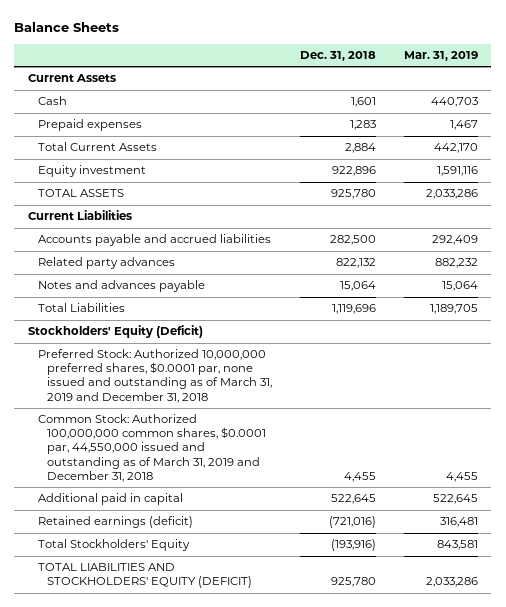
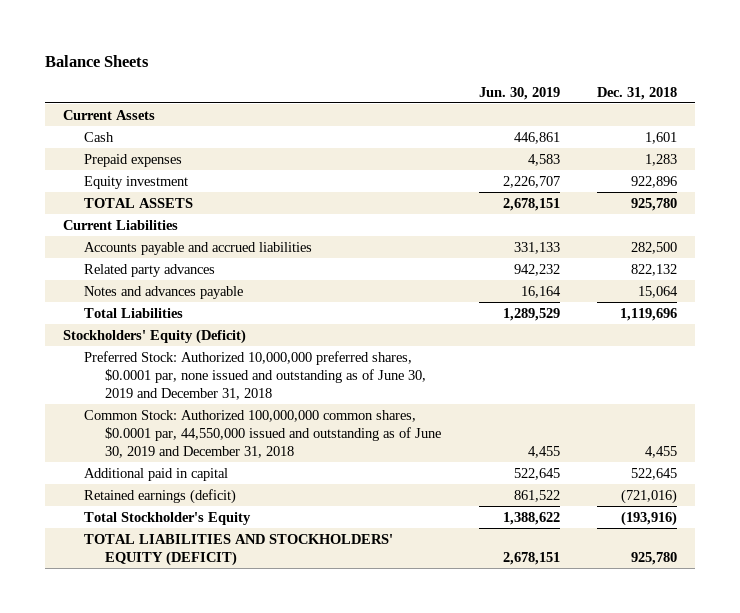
[403,50,478,61] Mar. 31, 2019 -> none
none -> [478,86,560,100] Jun. 30, 2019
[37,142,157,152] Total Current Assets -> none
[37,349,273,403] Preferred Stock: Authorized 10,000,000 preferred shares, $0.0001 par, none issued and outstanding as of March 31, 2019 and December 31, 2018 -> [84,350,427,400] Preferred Stock: Authorized 10,000,000 preferred shares, $0.0001 par, none issued and outstanding as of June 30, 2019 and December 31, 2018
[37,414,267,482] Common Stock: Authorized 100,000,000 common shares, $0.0001 par, 44,550,000 issued and outstanding as of March 31, 2019 and December 31, 2018 -> [84,409,442,458] Common Stock: Authorized 100,000,000 common shares, $0.0001 par, 44,550,000 issued and outstanding as of June 30, 2019 and December 31, 2018
[37,539,190,552] Total Stockholders' Equity -> [84,511,252,525] Total Stockholder's Equity

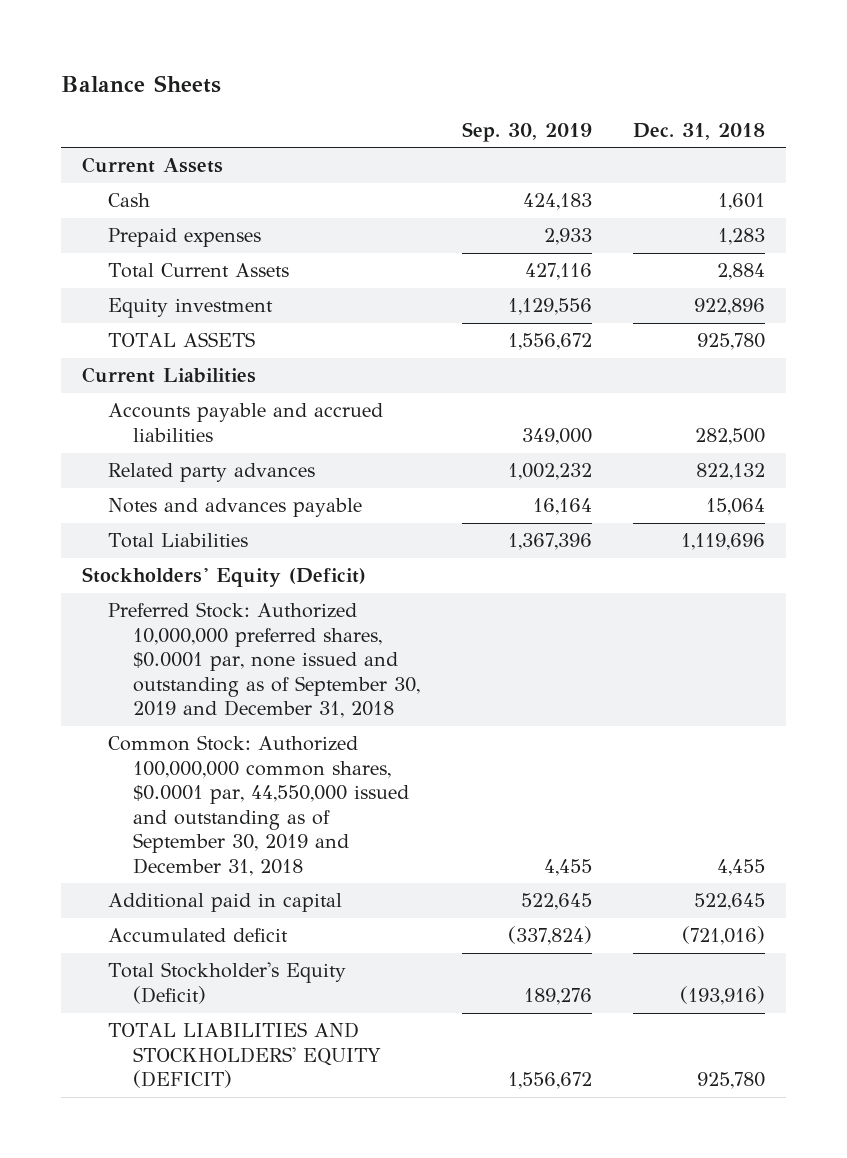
[478,86,560,100] Jun. 30, 2019 -> none
none -> [461,121,592,142] Sep. 30, 2019
none -> [107,263,289,279] Total Current Assets
[84,350,427,400] Preferred Stock: Authorized 10,000,000 preferred shares, $0.0001 par, none issued and outstanding as of June 30, 2019 and December 31, 2018 -> [107,602,421,719] Preferred Stock: Authorized 10,000,000 preferred shares, $0.0001 par, none issued and outstanding as of September 30, 2019 and December 31, 2018
[84,409,442,458] Common Stock: Authorized 100,000,000 common shares, $0.0001 par, 44,550,000 issued and outstanding as of June 30, 2019 and December 31, 2018 -> [107,735,410,876] Common Stock: Authorized 100,000,000 common shares, $0.0001 par, 44,550,000 issued and outstanding as of September 30, 2019 and December 31, 2018
[84,488,237,504] Retained earnings (deficit) -> [107,928,288,943] Accumulated deficit
[84,511,252,525] Total Stockholder's Equity -> [107,962,346,1004] Total Stockholder's Equity (Deficit)

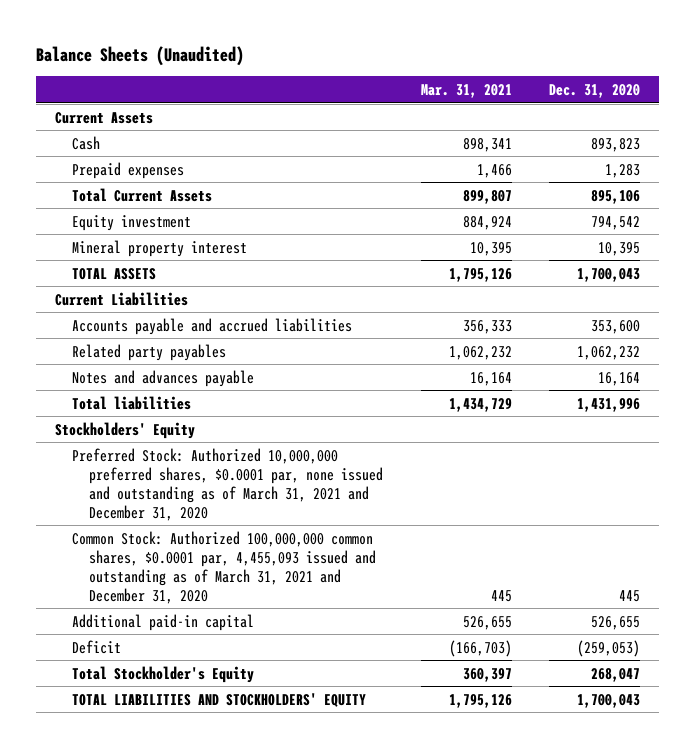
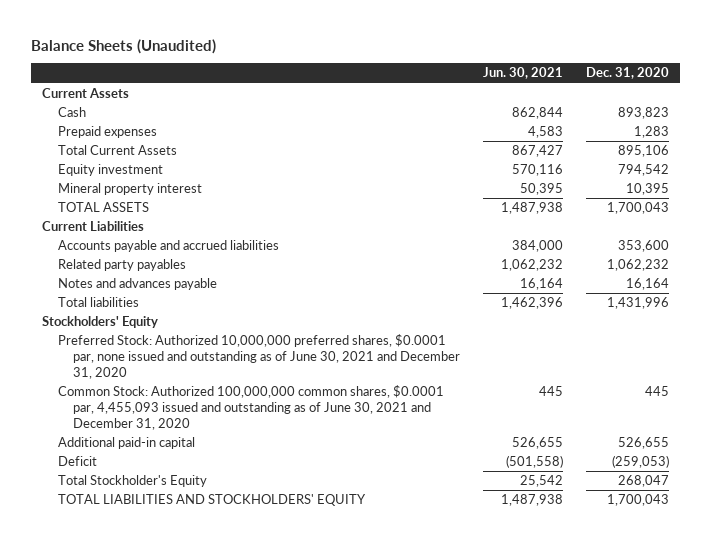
[420,84,512,99] Mar. 31, 2021 -> none
none -> [482,67,563,80] Jun. 30, 2021
[72,447,384,521] Preferred Stock: Authorized 10,000,000 preferred shares, $0.0001 par, none issued and outstanding as of March 31, 2021 and December 31, 2020 -> [57,334,460,379] Preferred Stock: Authorized 10,000,000 preferred shares, $0.0001 par, none issued and outstanding as of June 30, 2021 and December 31, 2020
[72,530,377,604] Common Stock: Authorized 100,000,000 common shares, $0.0001 par, 4,455,093 issued and outstanding as of March 31, 2021 and December 31, 2020 -> [57,385,444,430] Common Stock: Authorized 100,000,000 common shares, $0.0001 par, 4,455,093 issued and outstanding as of June 30, 2021 and December 31, 2020

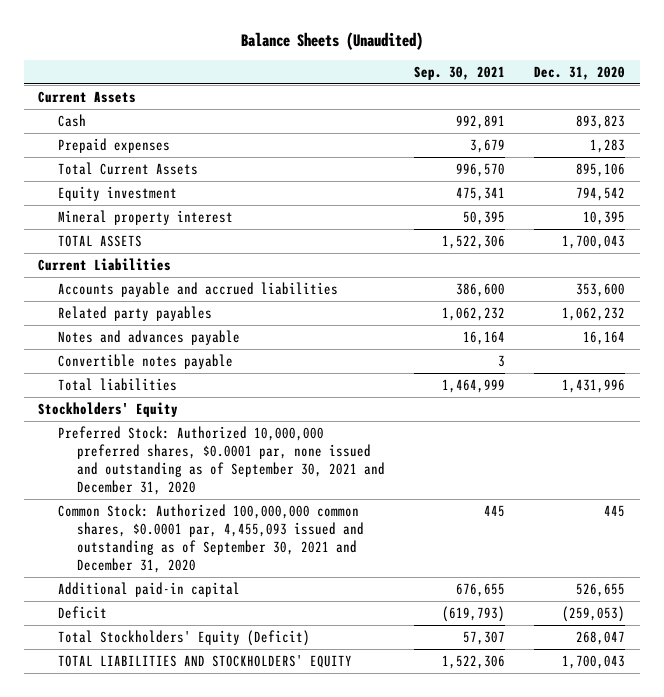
[482,67,563,80] Jun. 30, 2021 -> none
none -> [414,65,506,80] Sep. 30, 2021
none -> [57,353,233,369] Convertible notes payable
[57,334,460,379] Preferred Stock: Authorized 10,000,000 preferred shares, $0.0001 par, none issued and outstanding as of June 30, 2021 and December 31, 2020 -> [57,425,386,496] Preferred Stock: Authorized 10,000,000 preferred shares, $0.0001 par, none issued and outstanding as of September 30, 2021 and December 31, 2020
[57,385,444,430] Common Stock: Authorized 100,000,000 common shares, $0.0001 par, 4,455,093 issued and outstanding as of June 30, 2021 and December 31, 2020 -> [57,503,365,574] Common Stock: Authorized 100,000,000 common shares, $0.0001 par, 4,455,093 issued and outstanding as of September 30, 2021 and December 31, 2020
[57,475,207,488] Total Stockholder's Equity -> [57,629,310,646] Total Stockholders' Equity (Deficit)

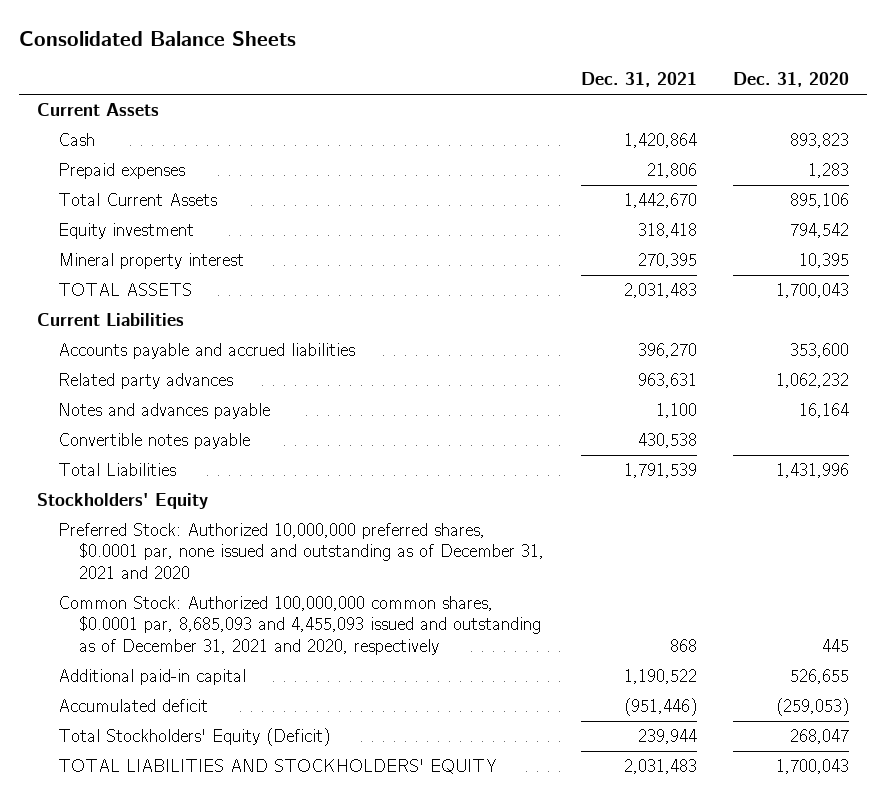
[240,31,423,50] Balance Sheets (Unaudited) -> [18,31,296,47] Consolidated Balance Sheets
[414,65,506,80] Sep. 30, 2021 -> none
none -> [580,72,697,88] Dec. 31, 2021
[57,305,212,321] Related party payables -> [58,373,234,390] Related party advances
[57,377,177,391] Total liabilities -> [58,463,177,477] Total Liabilities
[57,425,386,496] Preferred Stock: Authorized 10,000,000 preferred shares, $0.0001 par, none issued and outstanding as of September 30, 2021 and December 31, 2020 -> [58,523,545,579] Preferred Stock: Authorized 10,000,000 preferred shares, $0.0001 par, none issued and outstanding as of December 31, 2021 and 2020
[57,503,365,574] Common Stock: Authorized 100,000,000 common shares, $0.0001 par, 4,455,093 issued and outstanding as of September 30, 2021 and December 31, 2020 -> [58,596,542,655] Common Stock: Authorized 100,000,000 common shares, $0.0001 par, 8,685,093 and 4,455,093 issued and outstanding as of December 31, 2021 and 2020, respectively
[57,605,107,619] Deficit -> [58,699,209,713] Accumulated deficit

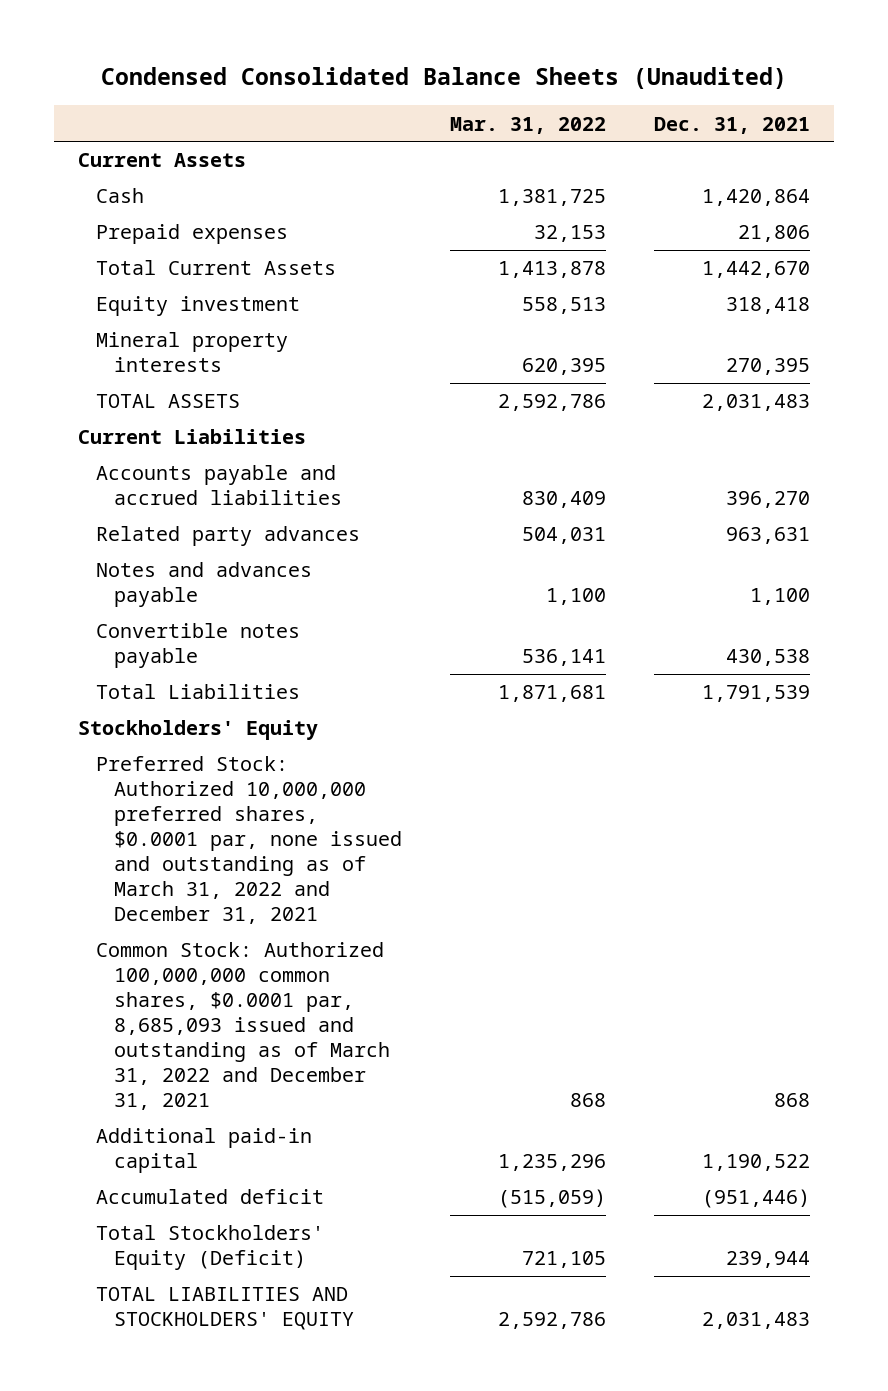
[18,31,296,47] Consolidated Balance Sheets -> [100,67,787,90] Condensed Consolidated Balance Sheets (Unaudited)
[733,72,850,88] Dec. 31, 2020 -> none
none -> [449,116,606,134] Mar. 31, 2022
[58,253,245,270] Mineral property interest -> [96,332,289,373] Mineral property interests
[58,523,545,579] Preferred Stock: Authorized 10,000,000 preferred shares, $0.0001 par, none issued and outstanding as of December 31, 2021 and 2020 -> [96,756,402,924] Preferred Stock: Authorized 10,000,000 preferred shares, $0.0001 par, none issued and outstanding as of March 31, 2022 and December 31, 2021
[58,596,542,655] Common Stock: Authorized 100,000,000 common shares, $0.0001 par, 8,685,093 and 4,455,093 issued and outstanding as of December 31, 2021 and 2020, respectively -> [96,942,390,1110] Common Stock: Authorized 100,000,000 common shares, $0.0001 par, 8,685,093 issued and outstanding as of March 31, 2022 and December 31, 2021

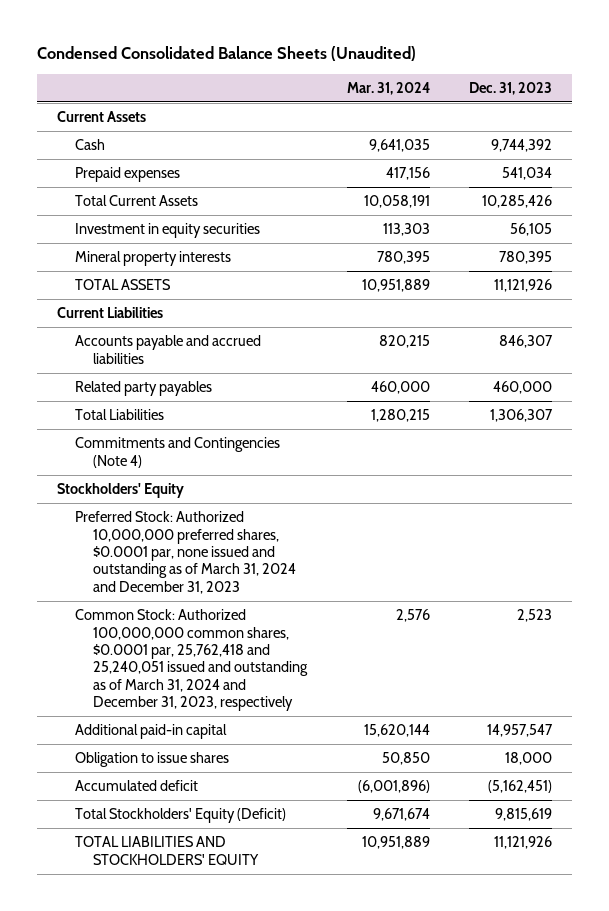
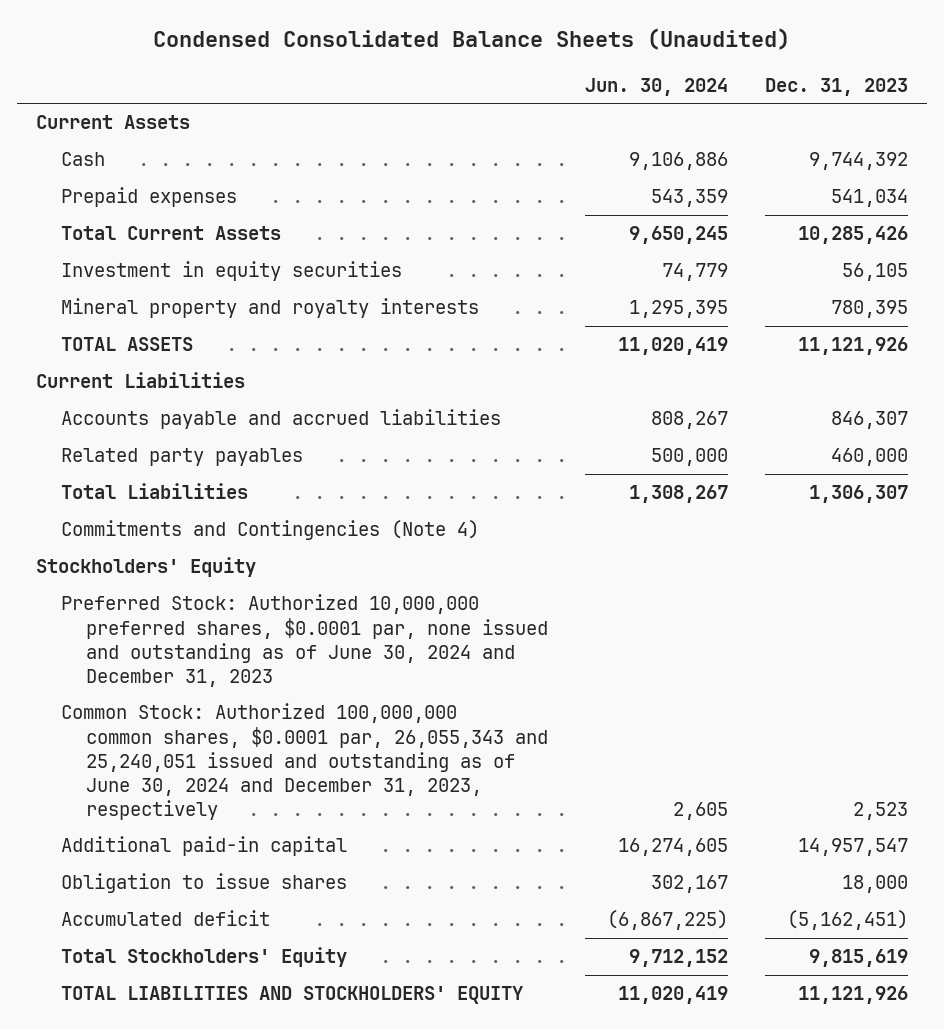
[346,81,430,95] Mar. 31, 2024 -> none
none -> [585,77,729,96] Jun. 30, 2024
[74,251,231,267] Mineral property interests -> [61,298,480,319] Mineral property and royalty interests
[74,511,297,594] Preferred Stock: Authorized 10,000,000 preferred shares, $0.0001 par, none issued and outstanding as of March 31, 2024 and December 31, 2023 -> [61,594,549,687] Preferred Stock: Authorized 10,000,000 preferred shares, $0.0001 par, none issued and outstanding as of June 30, 2024 and December 31, 2023
[74,609,309,712] Common Stock: Authorized 100,000,000 common shares, $0.0001 par, 25,762,418 and 25,240,051 issued and outstanding as of March 31, 2024 and December 31, 2023, respectively -> [61,703,549,820] Common Stock: Authorized 100,000,000 common shares, $0.0001 par, 26,055,343 and 25,240,051 issued and outstanding as of June 30, 2024 and December 31, 2023, respectively
[74,808,286,824] Total Stockholders' Equity (Deficit) -> [61,947,348,968] Total Stockholders' Equity

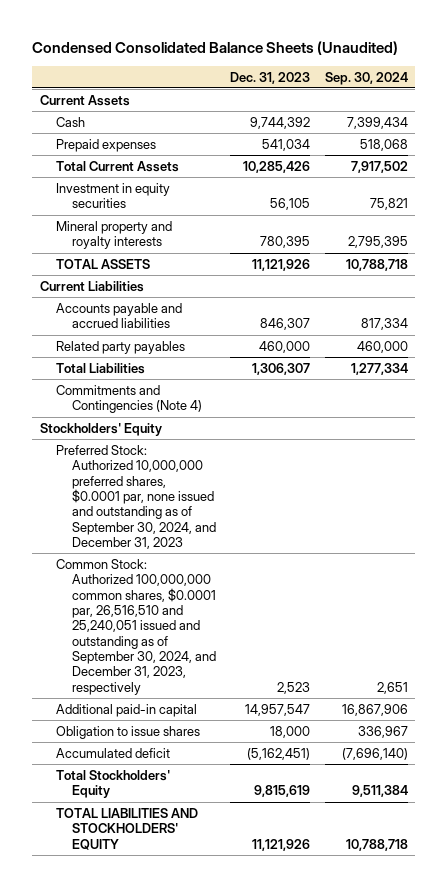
[585,77,729,96] Jun. 30, 2024 -> none
none -> [324,71,408,85] Sep. 30, 2024
[61,594,549,687] Preferred Stock: Authorized 10,000,000 preferred shares, $0.0001 par, none issued and outstanding as of June 30, 2024 and December 31, 2023 -> [55,444,217,549] Preferred Stock: Authorized 10,000,000 preferred shares, $0.0001 par, none issued and outstanding as of September 30, 2024, and December 31, 2023
[61,703,549,820] Common Stock: Authorized 100,000,000 common shares, $0.0001 par, 26,055,343 and 25,240,051 issued and outstanding as of June 30, 2024 and December 31, 2023, respectively -> [55,558,217,695] Common Stock: Authorized 100,000,000 common shares, $0.0001 par, 26,516,510 and 25,240,051 issued and outstanding as of September 30, 2024, and December 31, 2023, respectively

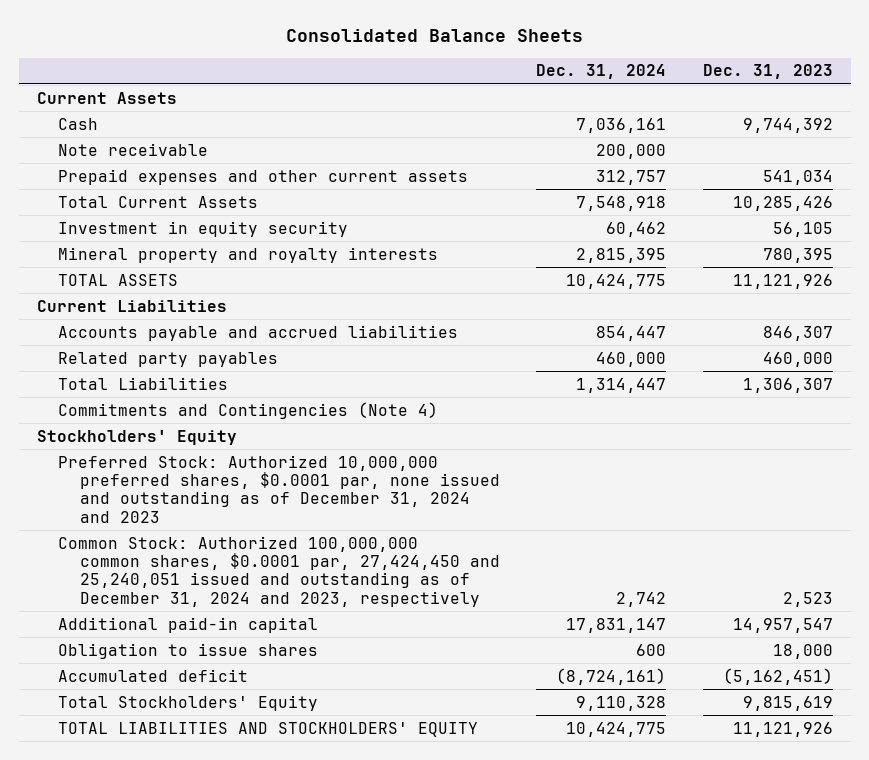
[32,40,399,55] Condensed Consolidated Balance Sheets (Unaudited) -> [285,29,583,43] Consolidated Balance Sheets
[324,71,408,85] Sep. 30, 2024 -> none
none -> [536,64,667,80] Dec. 31, 2024
none -> [58,142,209,156] Note receivable
[55,138,156,152] Prepaid expenses -> [58,168,469,185] Prepaid expenses and other current assets
[55,182,170,209] Investment in equity securities -> [58,220,349,237] Investment in equity security
[55,444,217,549] Preferred Stock: Authorized 10,000,000 preferred shares, $0.0001 par, none issued and outstanding as of September 30, 2024, and December 31, 2023 -> [58,454,501,523] Preferred Stock: Authorized 10,000,000 preferred shares, $0.0001 par, none issued and outstanding as of December 31, 2024 and 2023
[55,558,217,695] Common Stock: Authorized 100,000,000 common shares, $0.0001 par, 26,516,510 and 25,240,051 issued and outstanding as of September 30, 2024, and December 31, 2023, respectively -> [58,535,501,607] Common Stock: Authorized 100,000,000 common shares, $0.0001 par, 27,424,450 and 25,240,051 issued and outstanding as of December 31, 2024 and 2023, respectively

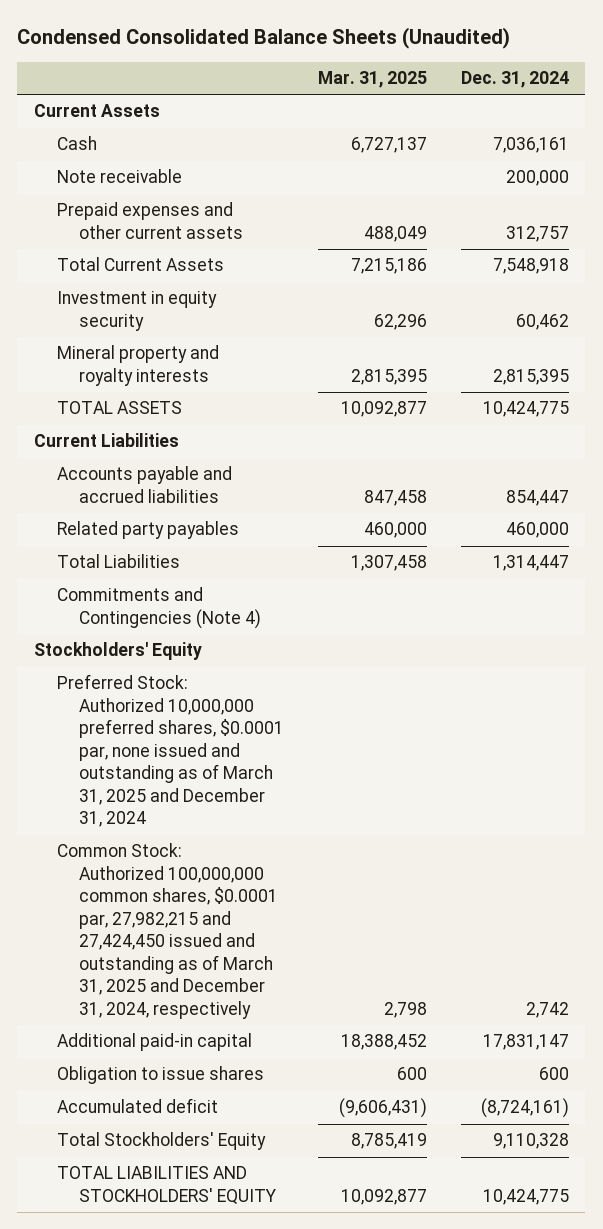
[285,29,583,43] Consolidated Balance Sheets -> [17,27,511,50] Condensed Consolidated Balance Sheets (Unaudited)
[702,64,833,80] Dec. 31, 2023 -> none
none -> [317,71,427,89] Mar. 31, 2025
[58,454,501,523] Preferred Stock: Authorized 10,000,000 preferred shares, $0.0001 par, none issued and outstanding as of December 31, 2024 and 2023 -> [56,674,285,828] Preferred Stock: Authorized 10,000,000 preferred shares, $0.0001 par, none issued and outstanding as of March 31, 2025 and December 31, 2024
[58,535,501,607] Common Stock: Authorized 100,000,000 common shares, $0.0001 par, 27,424,450 and 25,240,051 issued and outstanding as of December 31, 2024 and 2023, respectively -> [56,843,279,1019] Common Stock: Authorized 100,000,000 common shares, $0.0001 par, 27,982,215 and 27,424,450 issued and outstanding as of March 31, 2025 and December 31, 2024, respectively

